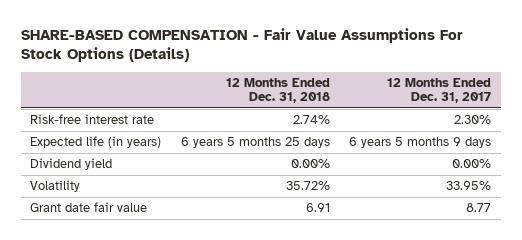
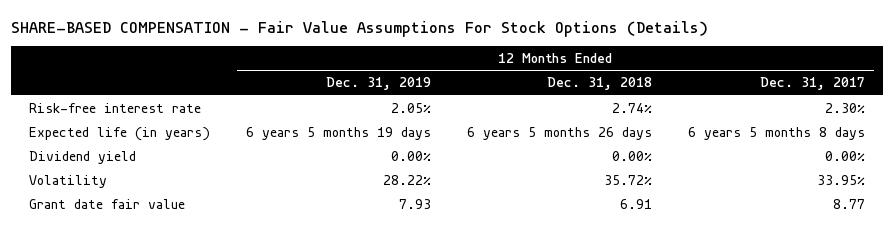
none -> [325,77,431,91] Dec. 31, 2019
[180,137,330,149] 6 years 5 months 25 days -> [466,126,652,140] 6 years 5 months 26 days
[349,137,492,149] 6 years 5 months 9 days -> [687,126,865,140] 6 years 5 months 8 days

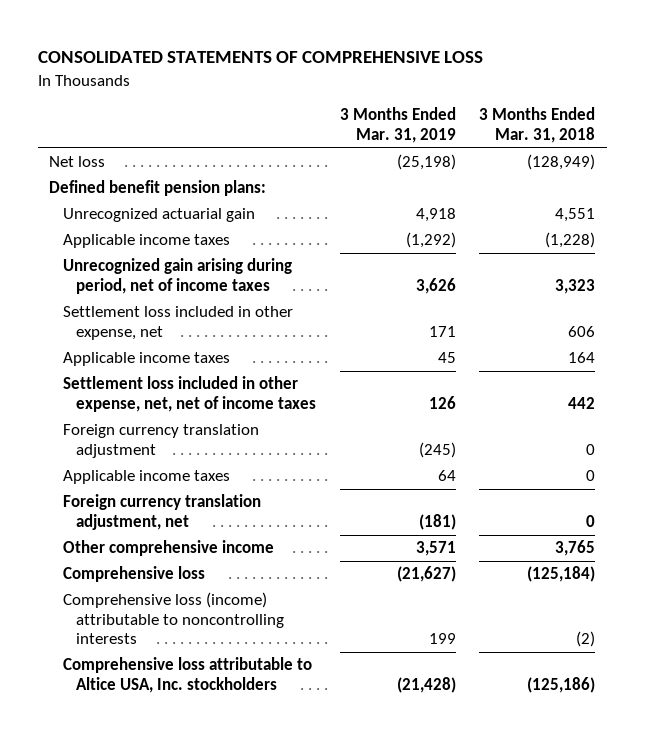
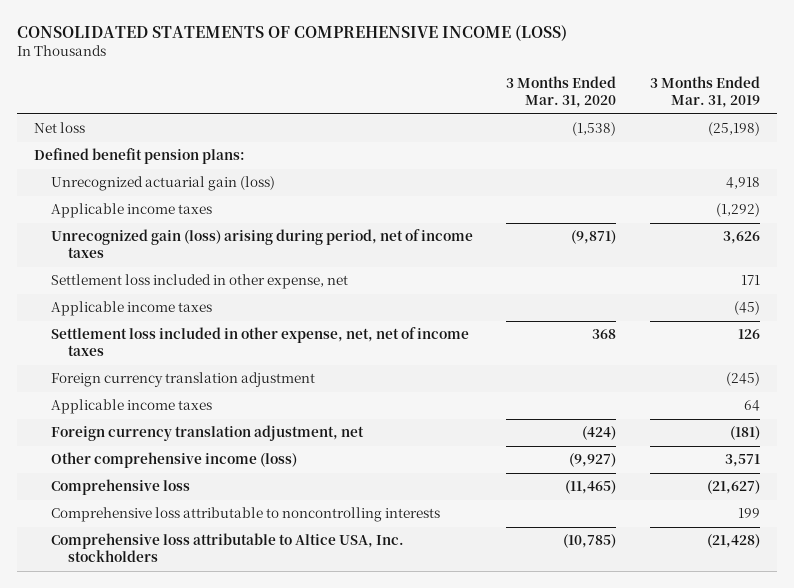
[37,51,483,64] CONSOLIDATED STATEMENTS OF COMPREHENSIVE LOSS -> [16,24,567,41] CONSOLIDATED STATEMENTS OF COMPREHENSIVE INCOME (LOSS)
[479,107,596,143] 3 Months Ended Mar. 31, 2018 -> none
none -> [506,76,617,109] 3 Months Ended Mar. 31, 2020
[62,208,255,223] Unrecognized actuarial gain -> [50,176,275,192] Unrecognized actuarial gain (loss)
[62,258,292,294] Unrecognized gain arising during period, net of income taxes -> [50,229,473,259] Unrecognized gain (loss) arising during period, net of income taxes
[437,352,456,364] 45 -> [734,301,761,316] (45)
[62,540,274,557] Other comprehensive income -> [50,452,297,469] Other comprehensive income (loss)
[62,592,285,645] Comprehensive loss (income) attributable to noncontrolling interests -> [50,507,440,523] Comprehensive loss attributable to noncontrolling interests

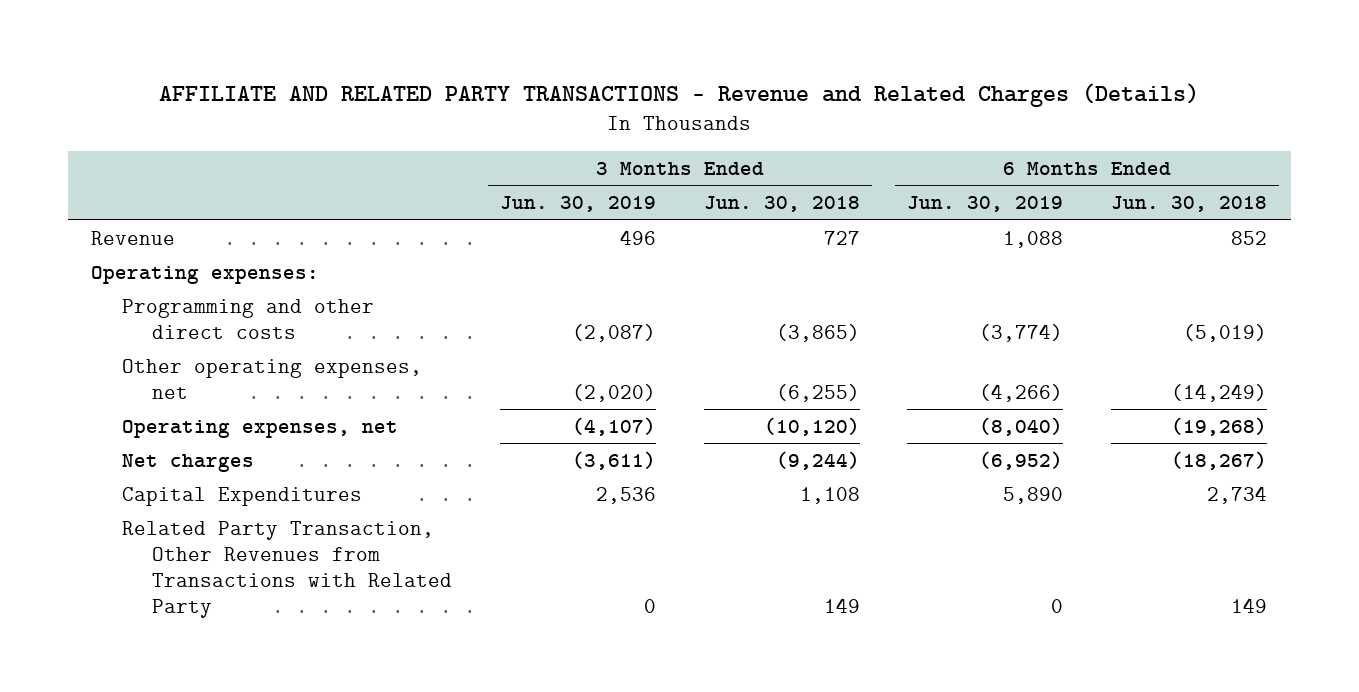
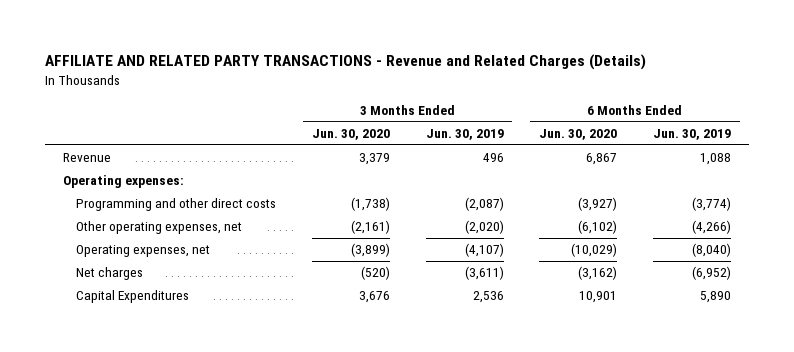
[703,196,860,213] Jun. 30, 2018 -> none
[1111,196,1268,213] Jun. 30, 2018 -> none
none -> [311,128,390,140] Jun. 30, 2020
none -> [539,128,618,140] Jun. 30, 2020
[121,520,453,619] Related Party Transaction, Other Revenues from Transactions with Related Party -> none

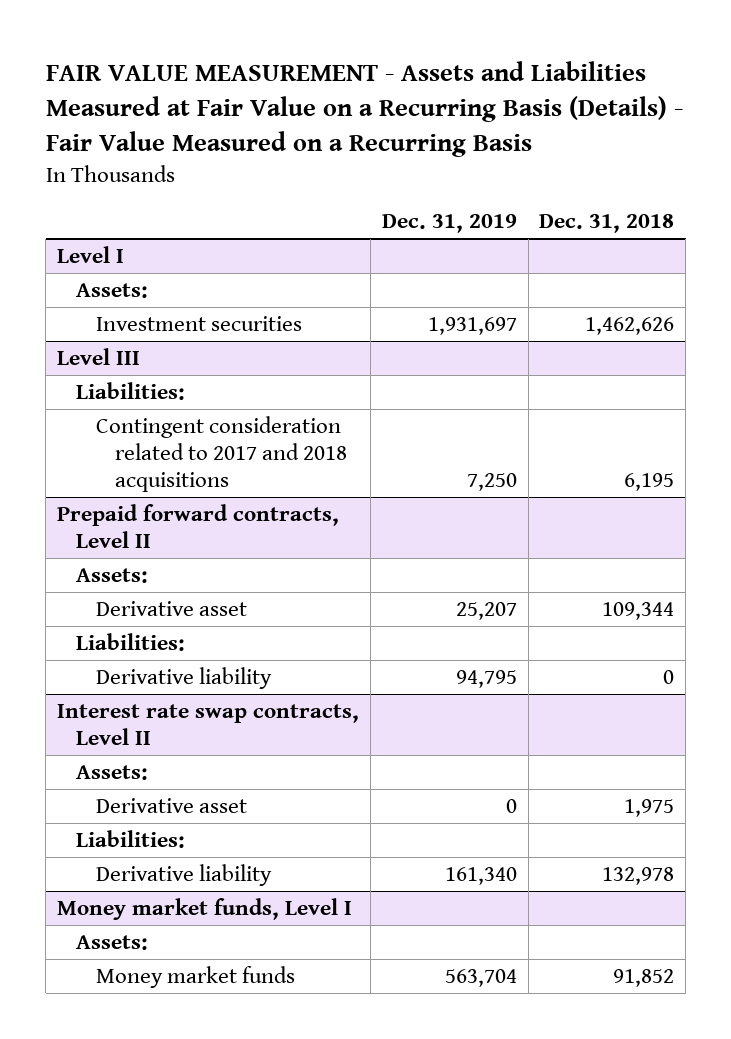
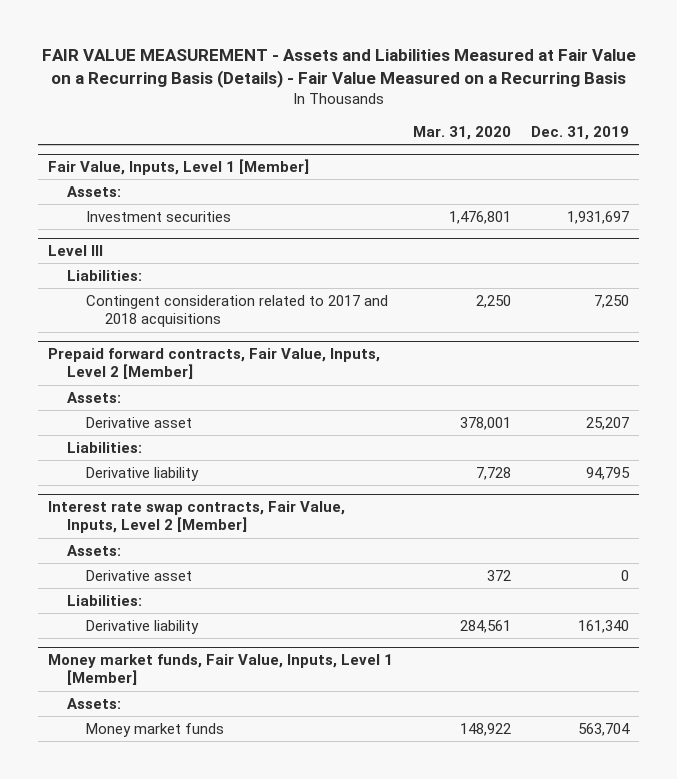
[539,214,675,234] Dec. 31, 2018 -> none
none -> [413,125,512,140] Mar. 31, 2020
[56,245,124,263] Level I -> [48,159,310,176] Fair Value, Inputs, Level 1 [Member]
[56,503,339,549] Prepaid forward contracts, Level II -> none
none -> [48,348,381,380] Prepaid forward contracts, Fair Value, Inputs, Level 2 [Member]
[56,703,359,746] Interest rate swap contracts, Level II -> none
none -> [48,501,346,534] Interest rate swap contracts, Fair Value, Inputs, Level 2 [Member]
[56,897,352,920] Money market funds, Level I -> none
none -> [48,654,394,686] Money market funds, Fair Value, Inputs, Level 1 [Member]

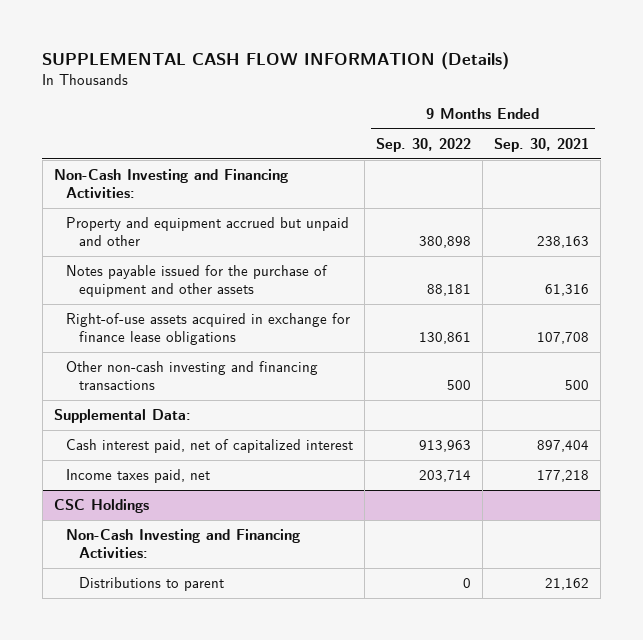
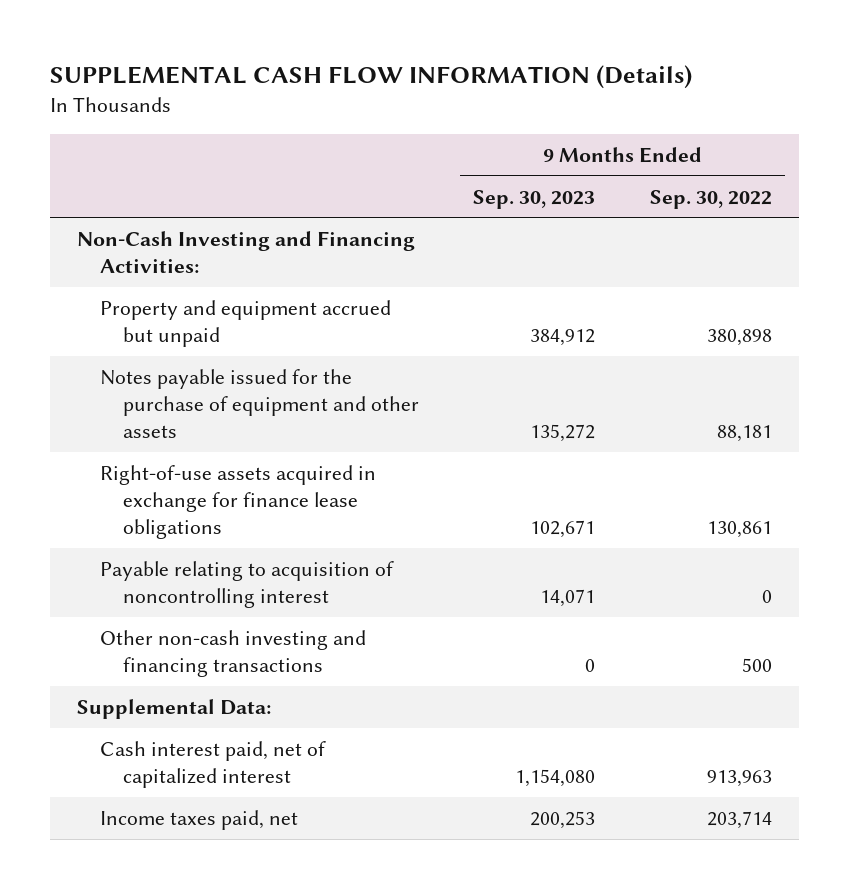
[494,138,590,153] Sep. 30, 2021 -> none
none -> [473,189,596,209] Sep. 30, 2023
[66,217,350,247] Property and equipment accrued but unpaid and other -> [99,299,391,347] Property and equipment accrued but unpaid
none -> [99,560,394,608] Payable relating to acquisition of noncontrolling interest
[53,499,149,514] CSC Holdings -> none
[66,529,301,559] Non-Cash Investing and Financing Activities: -> none
[78,577,224,592] Distributions to parent -> none

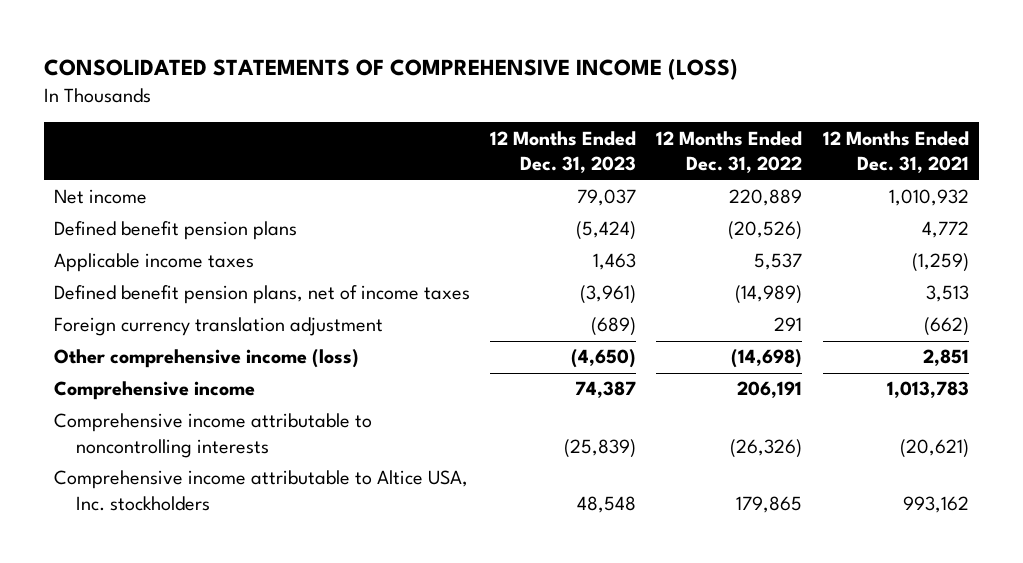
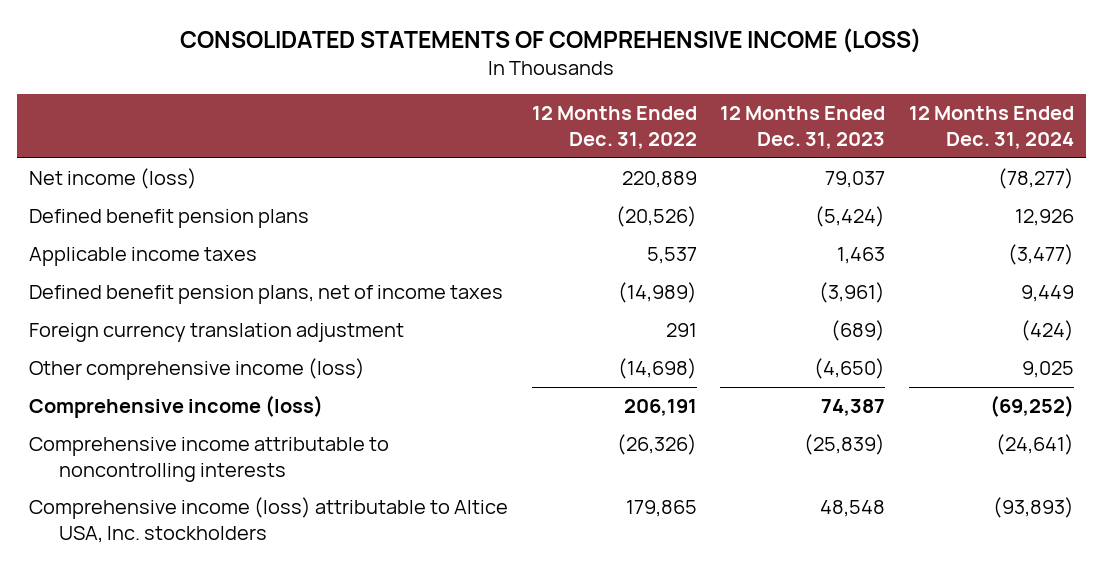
[822,130,969,174] 12 Months Ended Dec. 31, 2021 -> none
none -> [909,106,1075,150] 12 Months Ended Dec. 31, 2024
[54,189,148,205] Net income -> [28,167,197,189] Net income (loss)
[54,381,256,401] Comprehensive income -> [28,394,323,418] Comprehensive income (loss)
[54,470,469,511] Comprehensive income attributable to Altice USA, Inc. stockholders -> [28,496,508,543] Comprehensive income (loss) attributable to Altice USA, Inc. stockholders

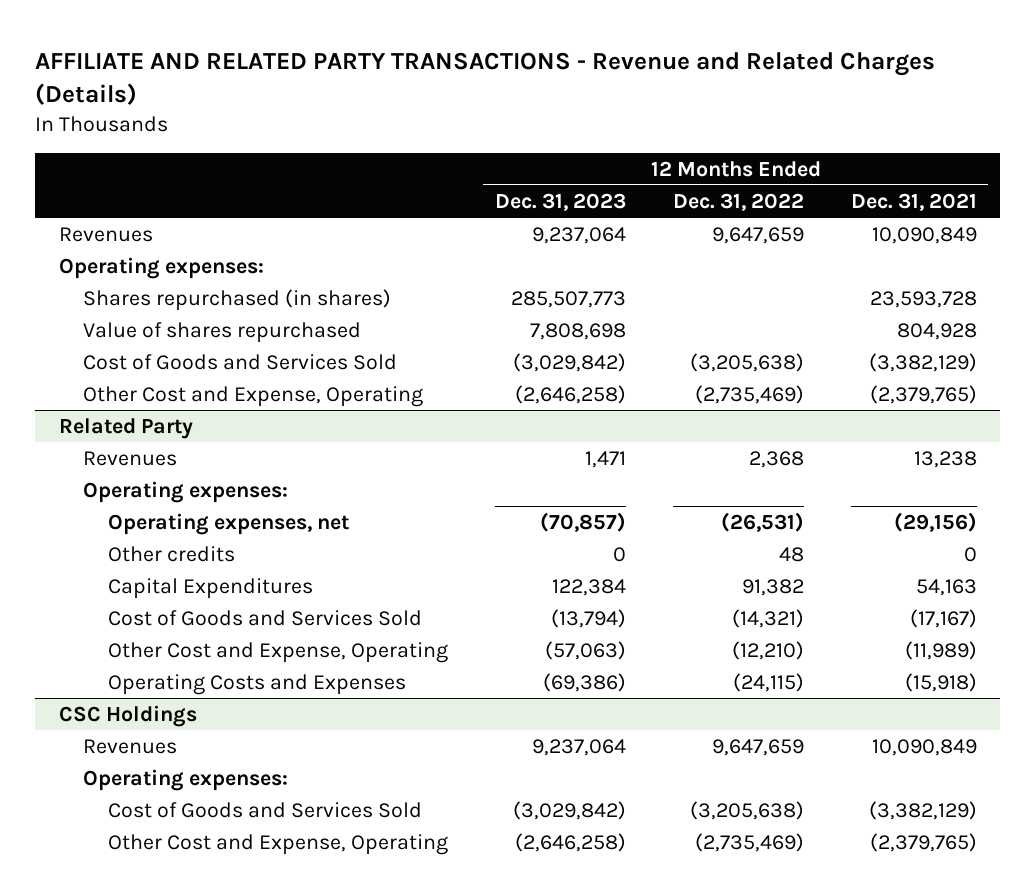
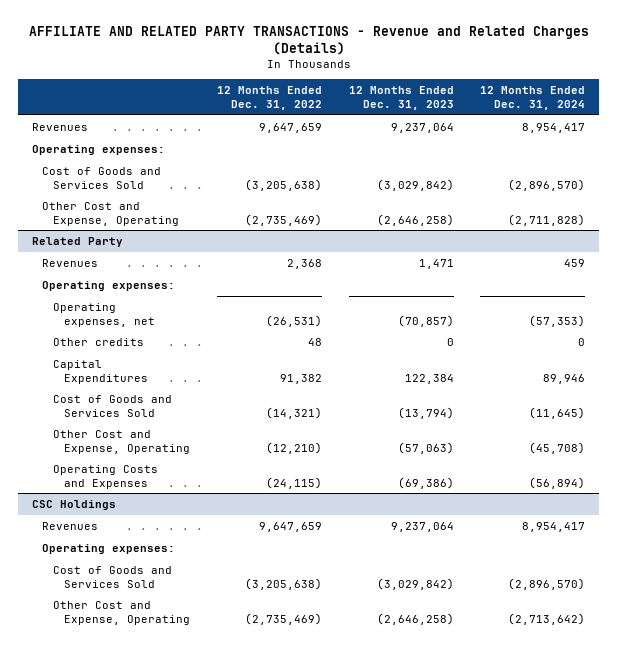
[850,192,977,211] Dec. 31, 2021 -> none
none -> [480,86,586,110] 12 Months Ended Dec. 31, 2024
[83,288,392,311] Shares repurchased (in shares) -> none
[83,321,362,343] Value of shares repurchased -> none

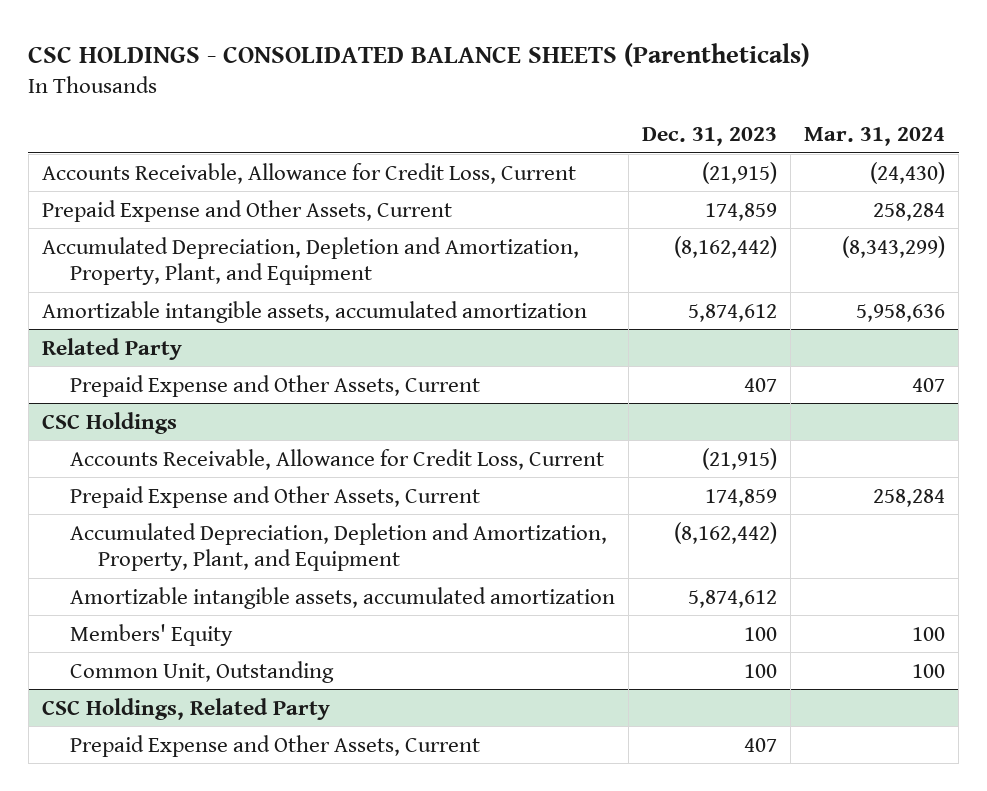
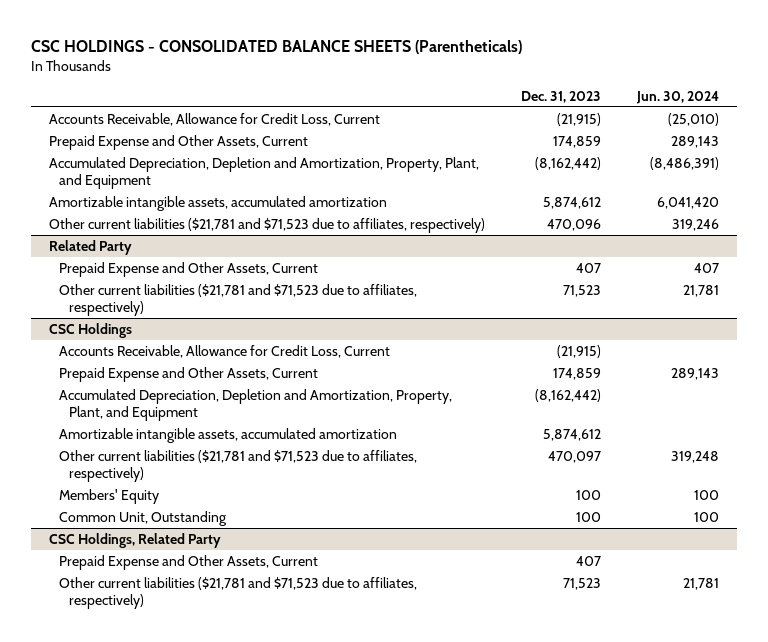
[804,126,946,146] Mar. 31, 2024 -> none
none -> [636,90,720,104] Jun. 30, 2024
none -> [49,217,486,233] Other current liabilities ($21,781 and $71,523 due to affiliates, respectively)
none -> [59,283,418,317] Other current liabilities ($21,781 and $71,523 due to affiliates, respectively)
none -> [59,449,418,483] Other current liabilities ($21,781 and $71,523 due to affiliates, respectively)
none -> [59,576,418,610] Other current liabilities ($21,781 and $71,523 due to affiliates, respectively)

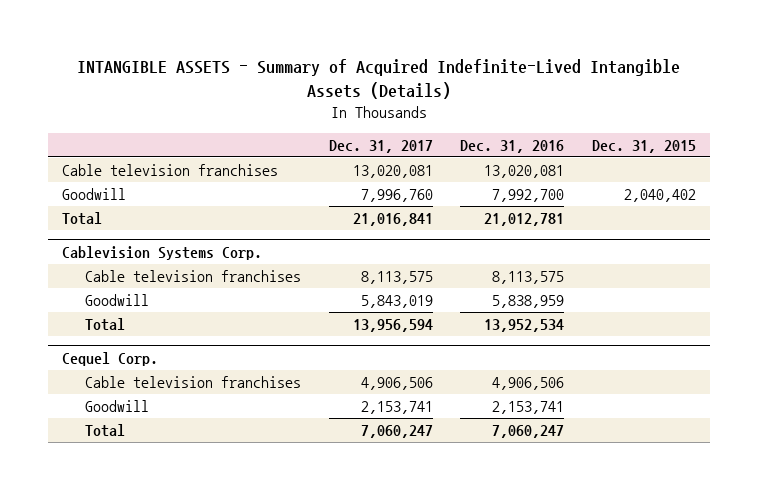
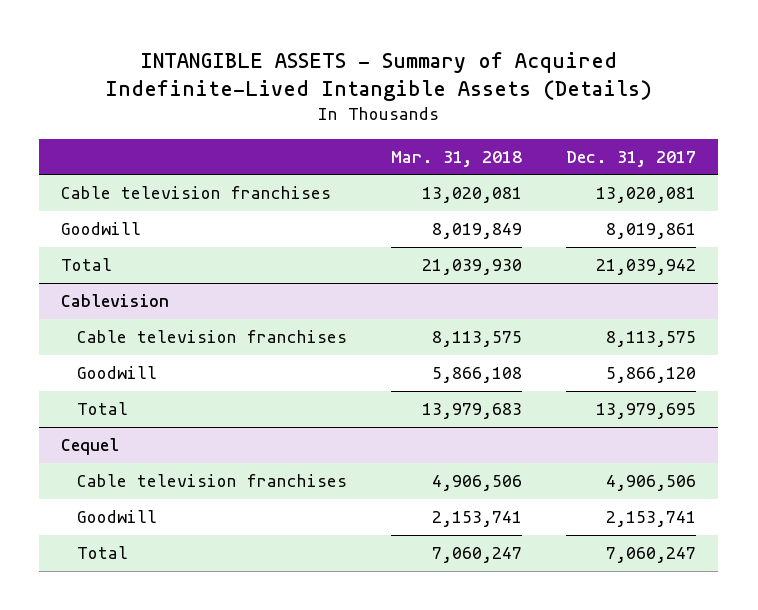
[460,139,565,153] Dec. 31, 2016 -> none
[591,139,696,153] Dec. 31, 2015 -> none
none -> [391,150,523,167] Mar. 31, 2018
[360,189,433,203] 7,996,760 -> [606,223,697,240] 8,019,861
[352,213,433,227] 21,016,841 -> [596,259,697,276] 21,039,942
[61,245,262,260] Cablevision Systems Corp. -> [61,294,170,308] Cablevision
[360,295,433,309] 5,843,019 -> [606,367,697,384] 5,866,120
[352,319,433,333] 13,956,594 -> [596,403,697,420] 13,979,695
[61,351,158,366] Cequel Corp. -> [61,438,120,456] Cequel

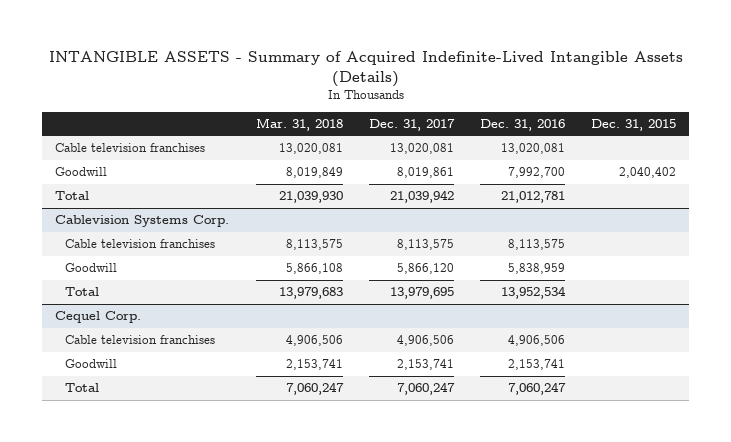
none -> [479,118,565,131] Dec. 31, 2016
none -> [590,118,676,131] Dec. 31, 2015
[61,294,170,308] Cablevision -> [55,215,230,228] Cablevision Systems Corp.
[61,438,120,456] Cequel -> [55,311,142,324] Cequel Corp.

